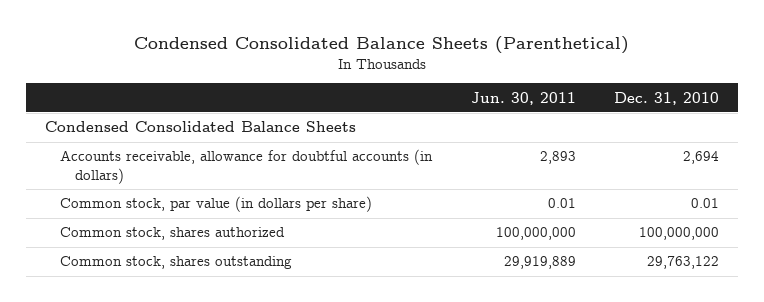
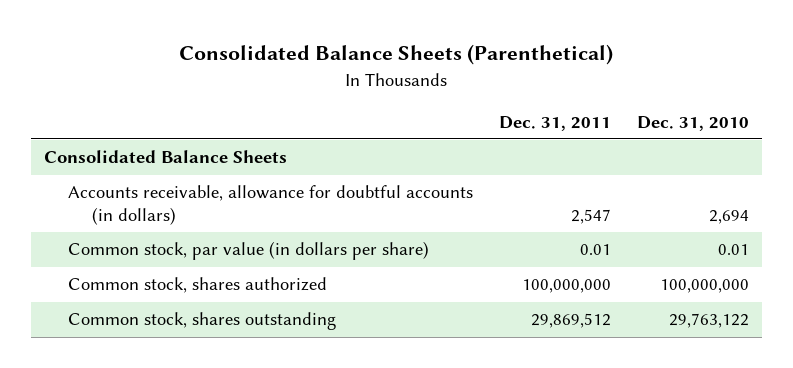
[134,35,630,54] Condensed Consolidated Balance Sheets (Parenthetical) -> [179,44,614,66] Consolidated Balance Sheets (Parenthetical)
[470,91,576,105] Jun. 30, 2011 -> none
none -> [498,115,611,131] Dec. 31, 2011
[45,121,357,133] Condensed Consolidated Balance Sheets -> [44,150,288,164] Consolidated Balance Sheets

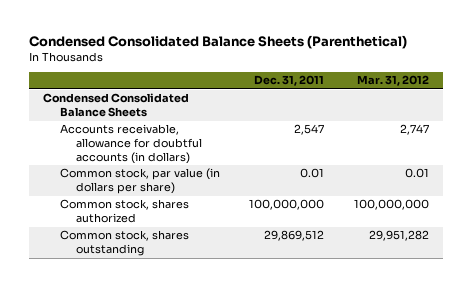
[179,44,614,66] Consolidated Balance Sheets (Parenthetical) -> [28,34,407,49] Condensed Consolidated Balance Sheets (Parenthetical)
[636,115,749,131] Dec. 31, 2010 -> none
none -> [356,75,429,87] Mar. 31, 2012
[44,150,288,164] Consolidated Balance Sheets -> [43,93,190,118] Condensed Consolidated Balance Sheets

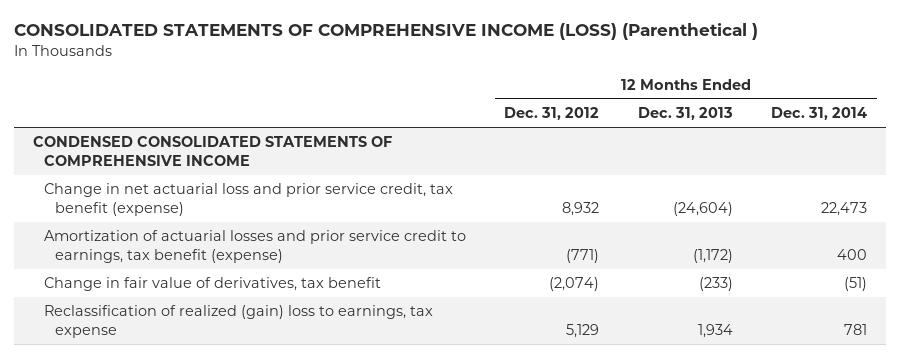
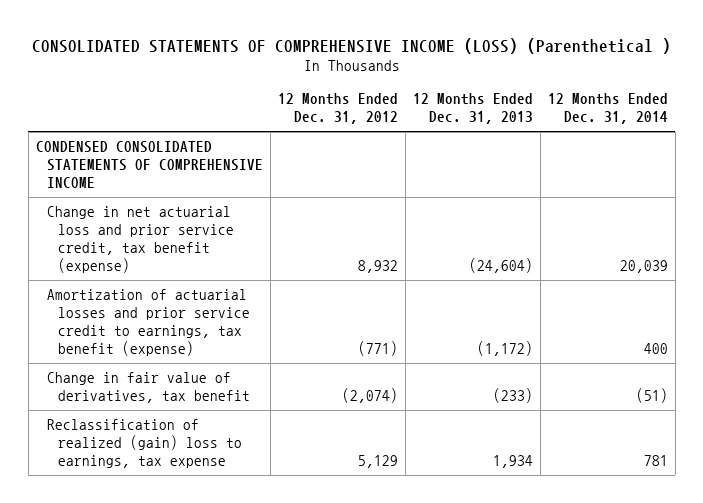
[821,201,868,216] 22,473 -> [619,260,668,274] 20,039

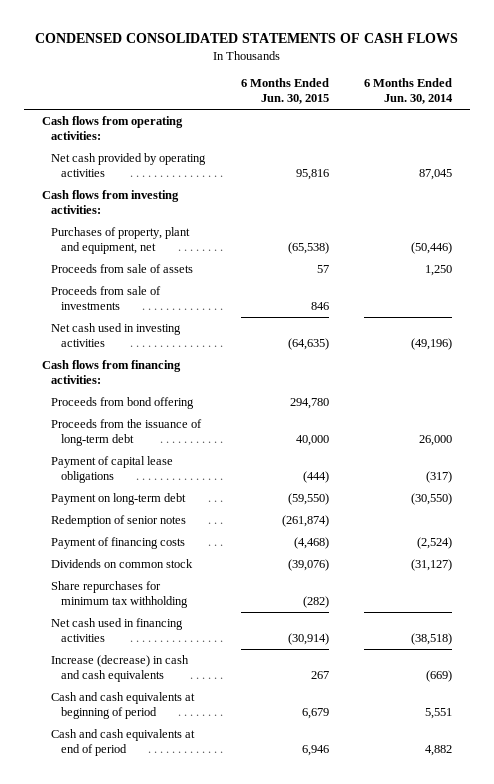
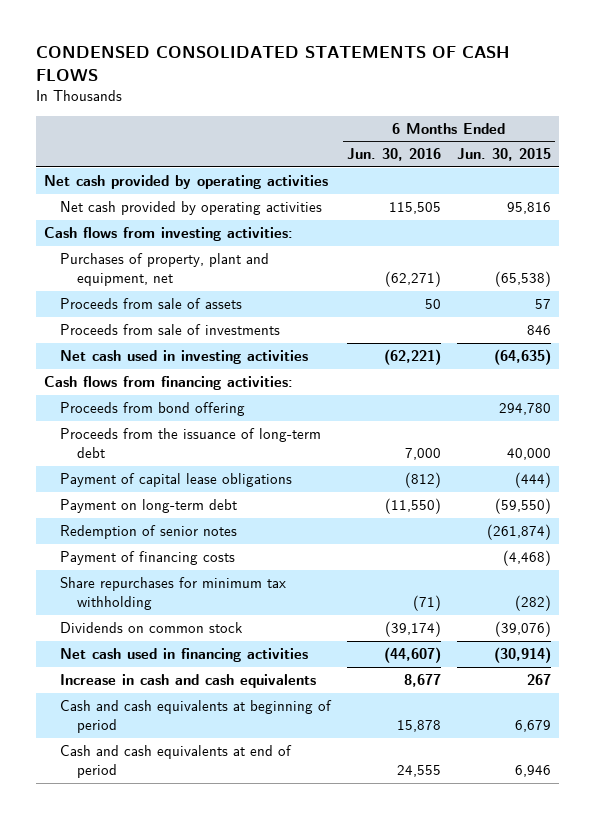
[364,78,454,105] 6 Months Ended Jun. 30, 2014 -> none
none -> [347,148,442,162] Jun. 30, 2016
[41,115,183,141] Cash flows from operating activities: -> [43,174,328,189] Net cash provided by operating activities
[51,558,194,568] Dividends on common stock -> [60,621,244,633] Dividends on common stock
[51,654,190,683] Increase (decrease) in cash and cash equivalents -> [60,673,317,688] Increase in cash and cash equivalents

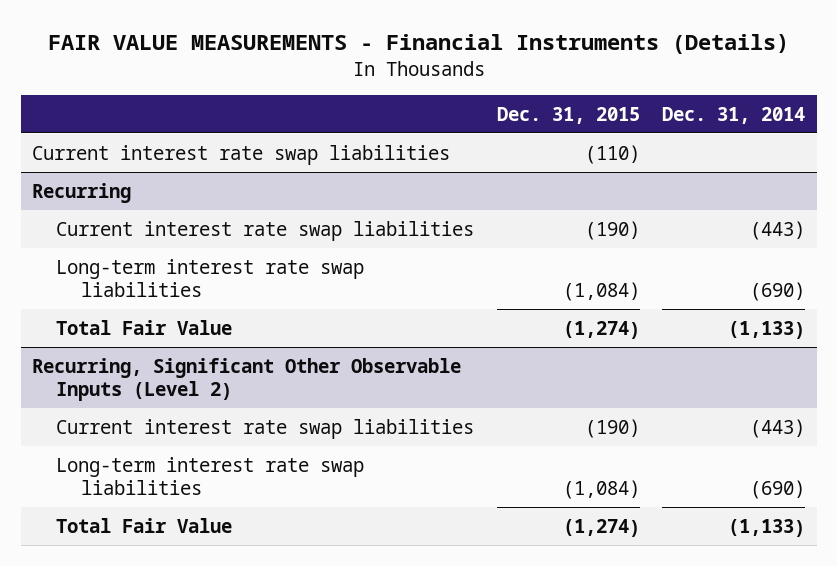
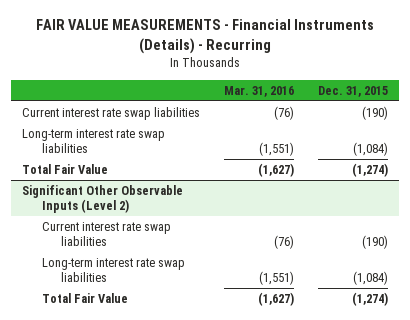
[47,34,789,55] FAIR VALUE MEASUREMENTS - Financial Instruments (Details) -> [36,19,375,54] FAIR VALUE MEASUREMENTS - Financial Instruments (Details) - Recurring
[662,106,806,124] Dec. 31, 2014 -> none
none -> [224,85,295,97] Mar. 31, 2016
[32,144,451,165] Current interest rate swap liabilities -> none
[32,182,132,203] Recurring -> none
[32,357,462,401] Recurring, Significant Other Observable Inputs (Level 2) -> [22,185,184,213] Significant Other Observable Inputs (Level 2)

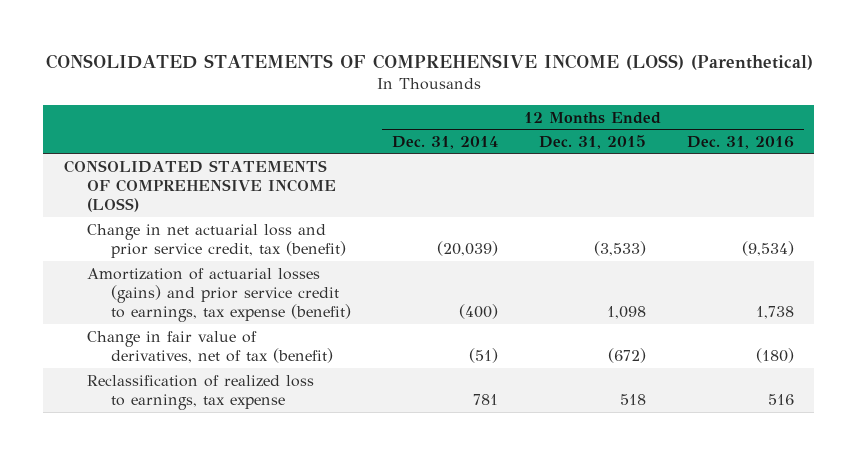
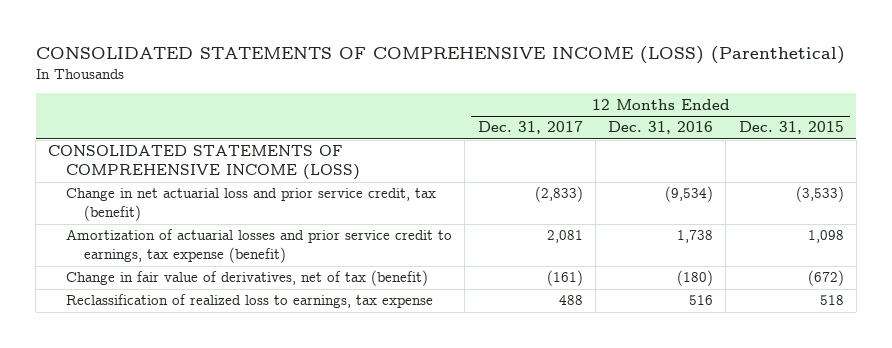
[392,135,499,149] Dec. 31, 2014 -> none
none -> [477,121,583,135] Dec. 31, 2017
[87,267,352,323] Amortization of actuarial losses (gains) and prior service credit to earnings, tax expense (benefit) -> [66,229,453,264] Amortization of actuarial losses and prior service credit to earnings, tax expense (benefit)

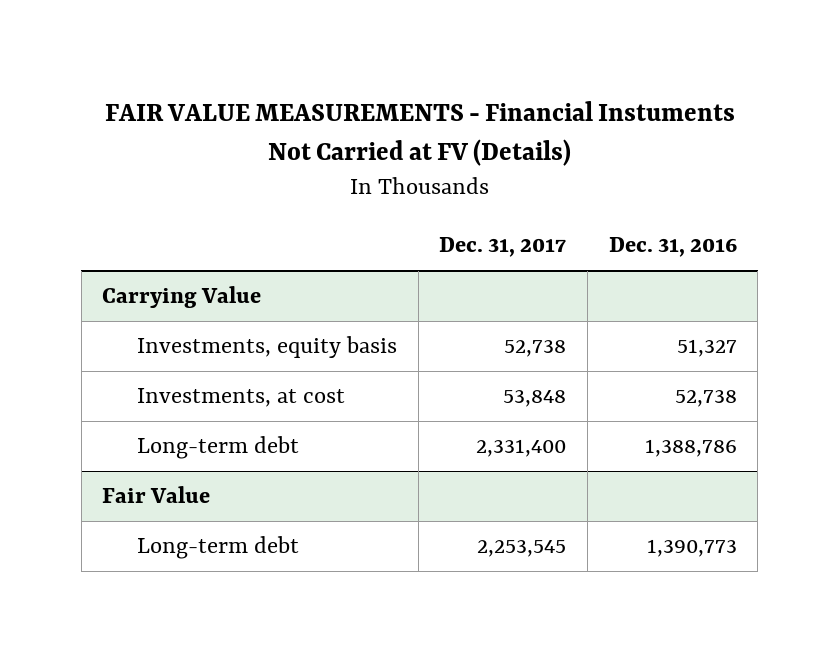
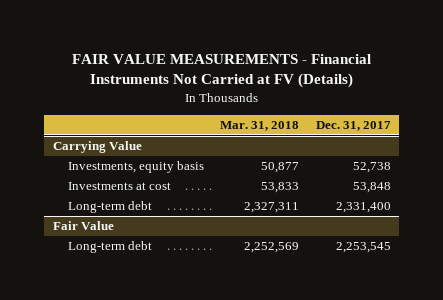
[104,100,735,167] FAIR VALUE MEASUREMENTS - Financial Instuments Not Carried at FV (Details) -> [71,54,371,89] FAIR VALUE MEASUREMENTS - Financial Instruments Not Carried at FV (Details)
[608,237,737,258] Dec. 31, 2016 -> none
none -> [220,120,300,131] Mar. 31, 2018
[137,388,346,408] Investments, at cost -> [67,182,171,191] Investments at cost

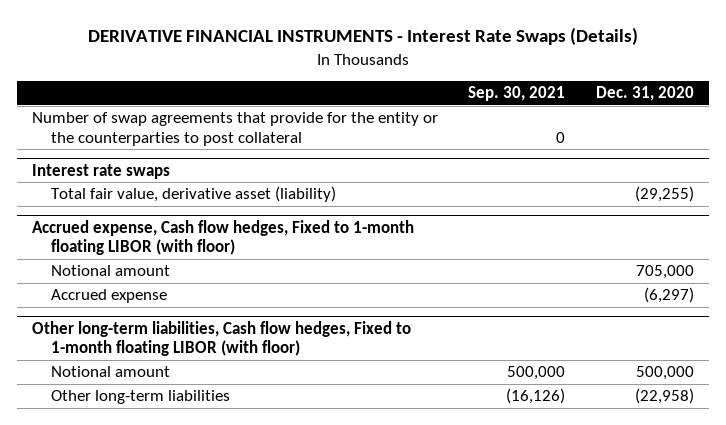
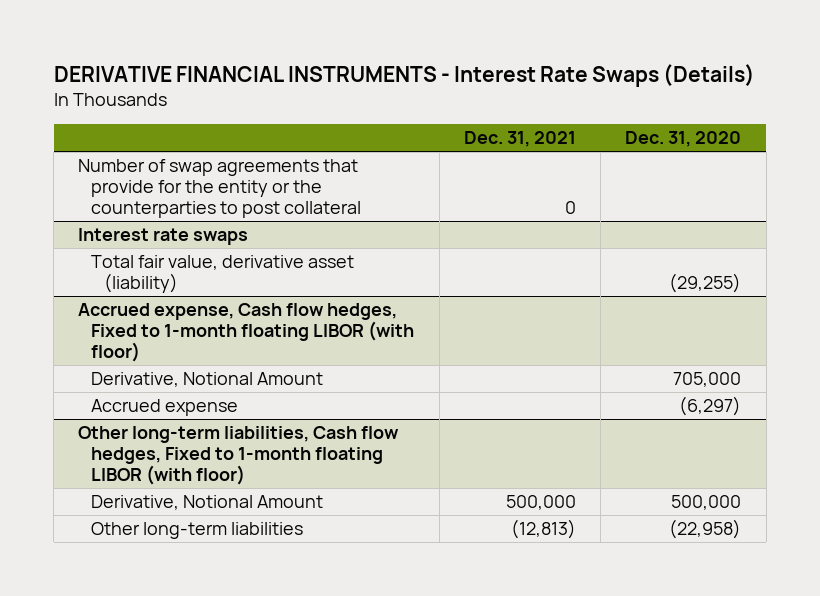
[468,86,566,102] Sep. 30, 2021 -> none
none -> [463,131,576,148] Dec. 31, 2021
[50,265,170,277] Notional amount -> [91,372,324,388] Derivative, Notional Amount
[50,366,170,378] Notional amount -> [91,495,324,511] Derivative, Notional Amount

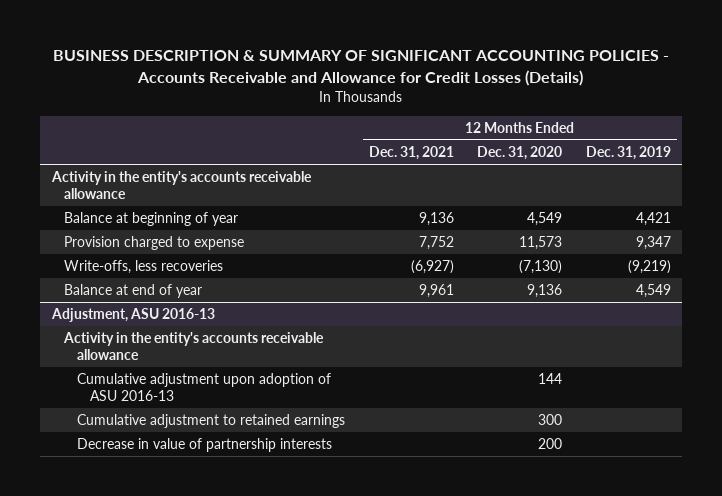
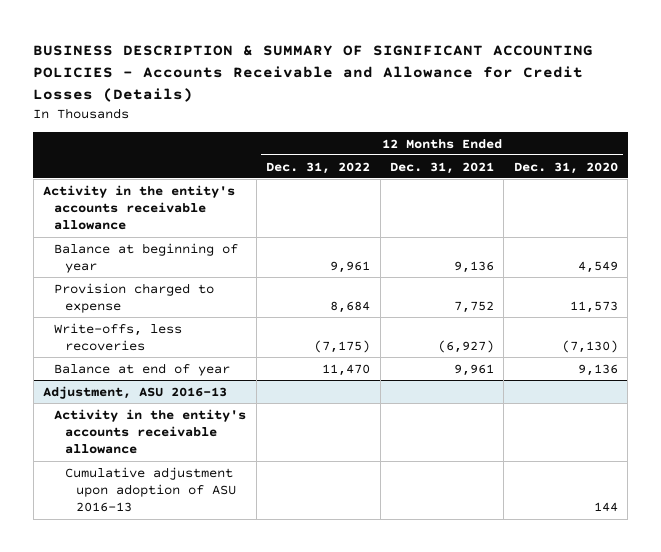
[585,145,671,160] Dec. 31, 2019 -> none
none -> [266,161,371,174] Dec. 31, 2022
[77,414,346,429] Cumulative adjustment to retained earnings -> none
[77,438,333,453] Decrease in value of partnership interests -> none

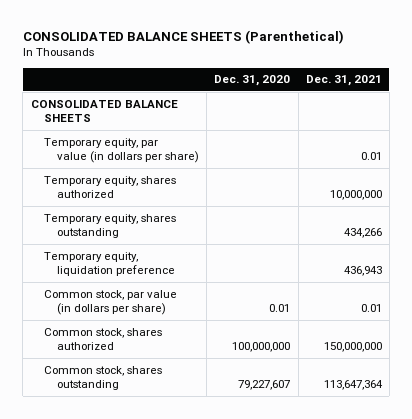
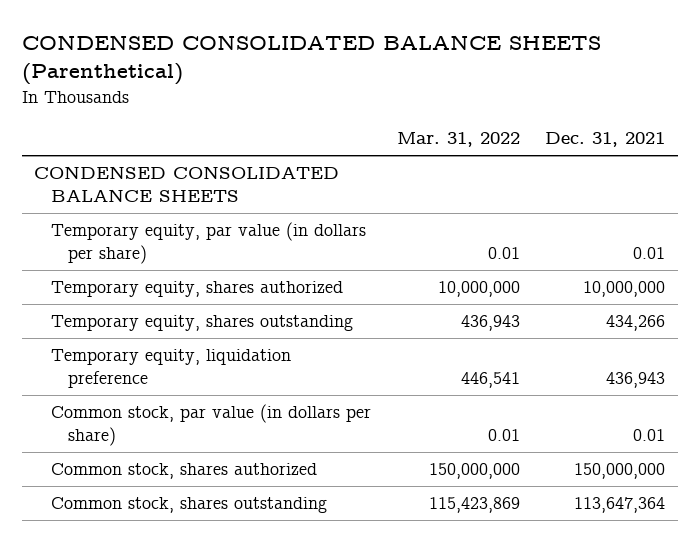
[22,29,344,44] CONSOLIDATED BALANCE SHEETS (Parenthetical) -> [21,34,601,86] CONDENSED CONSOLIDATED BALANCE SHEETS (Parenthetical)
[214,75,291,87] Dec. 31, 2020 -> none
none -> [396,132,520,148] Mar. 31, 2022
[30,99,178,123] CONSOLIDATED BALANCE SHEETS -> [34,166,340,203] CONDENSED CONSOLIDATED BALANCE SHEETS

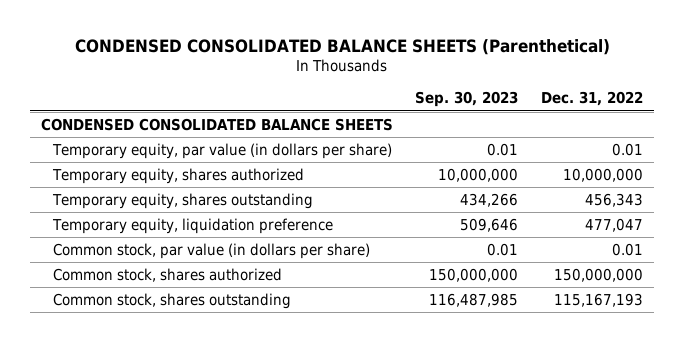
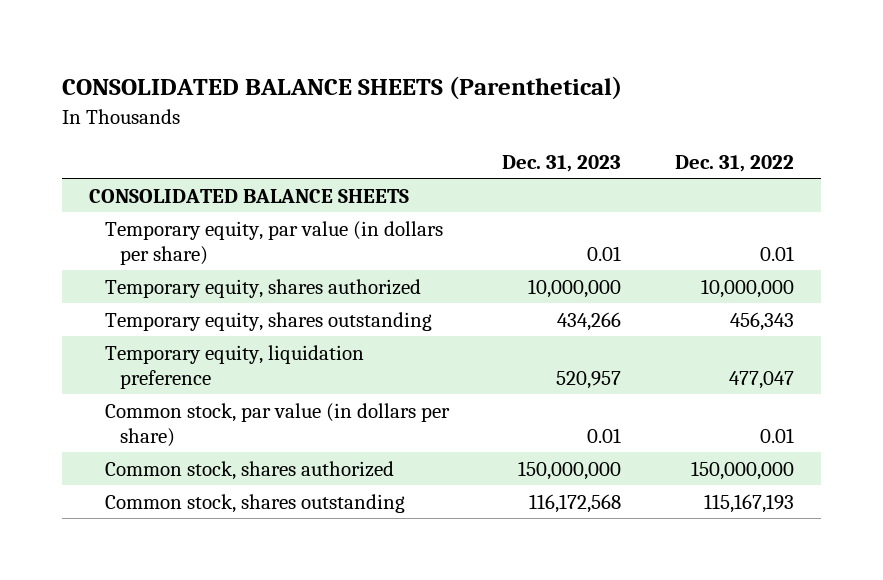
[74,38,610,55] CONDENSED CONSOLIDATED BALANCE SHEETS (Parenthetical) -> [62,76,623,101] CONSOLIDATED BALANCE SHEETS (Parenthetical)
[415,91,519,108] Sep. 30, 2023 -> none
none -> [502,154,622,172] Dec. 31, 2023
[40,117,393,131] CONDENSED CONSOLIDATED BALANCE SHEETS -> [88,188,409,203] CONSOLIDATED BALANCE SHEETS

